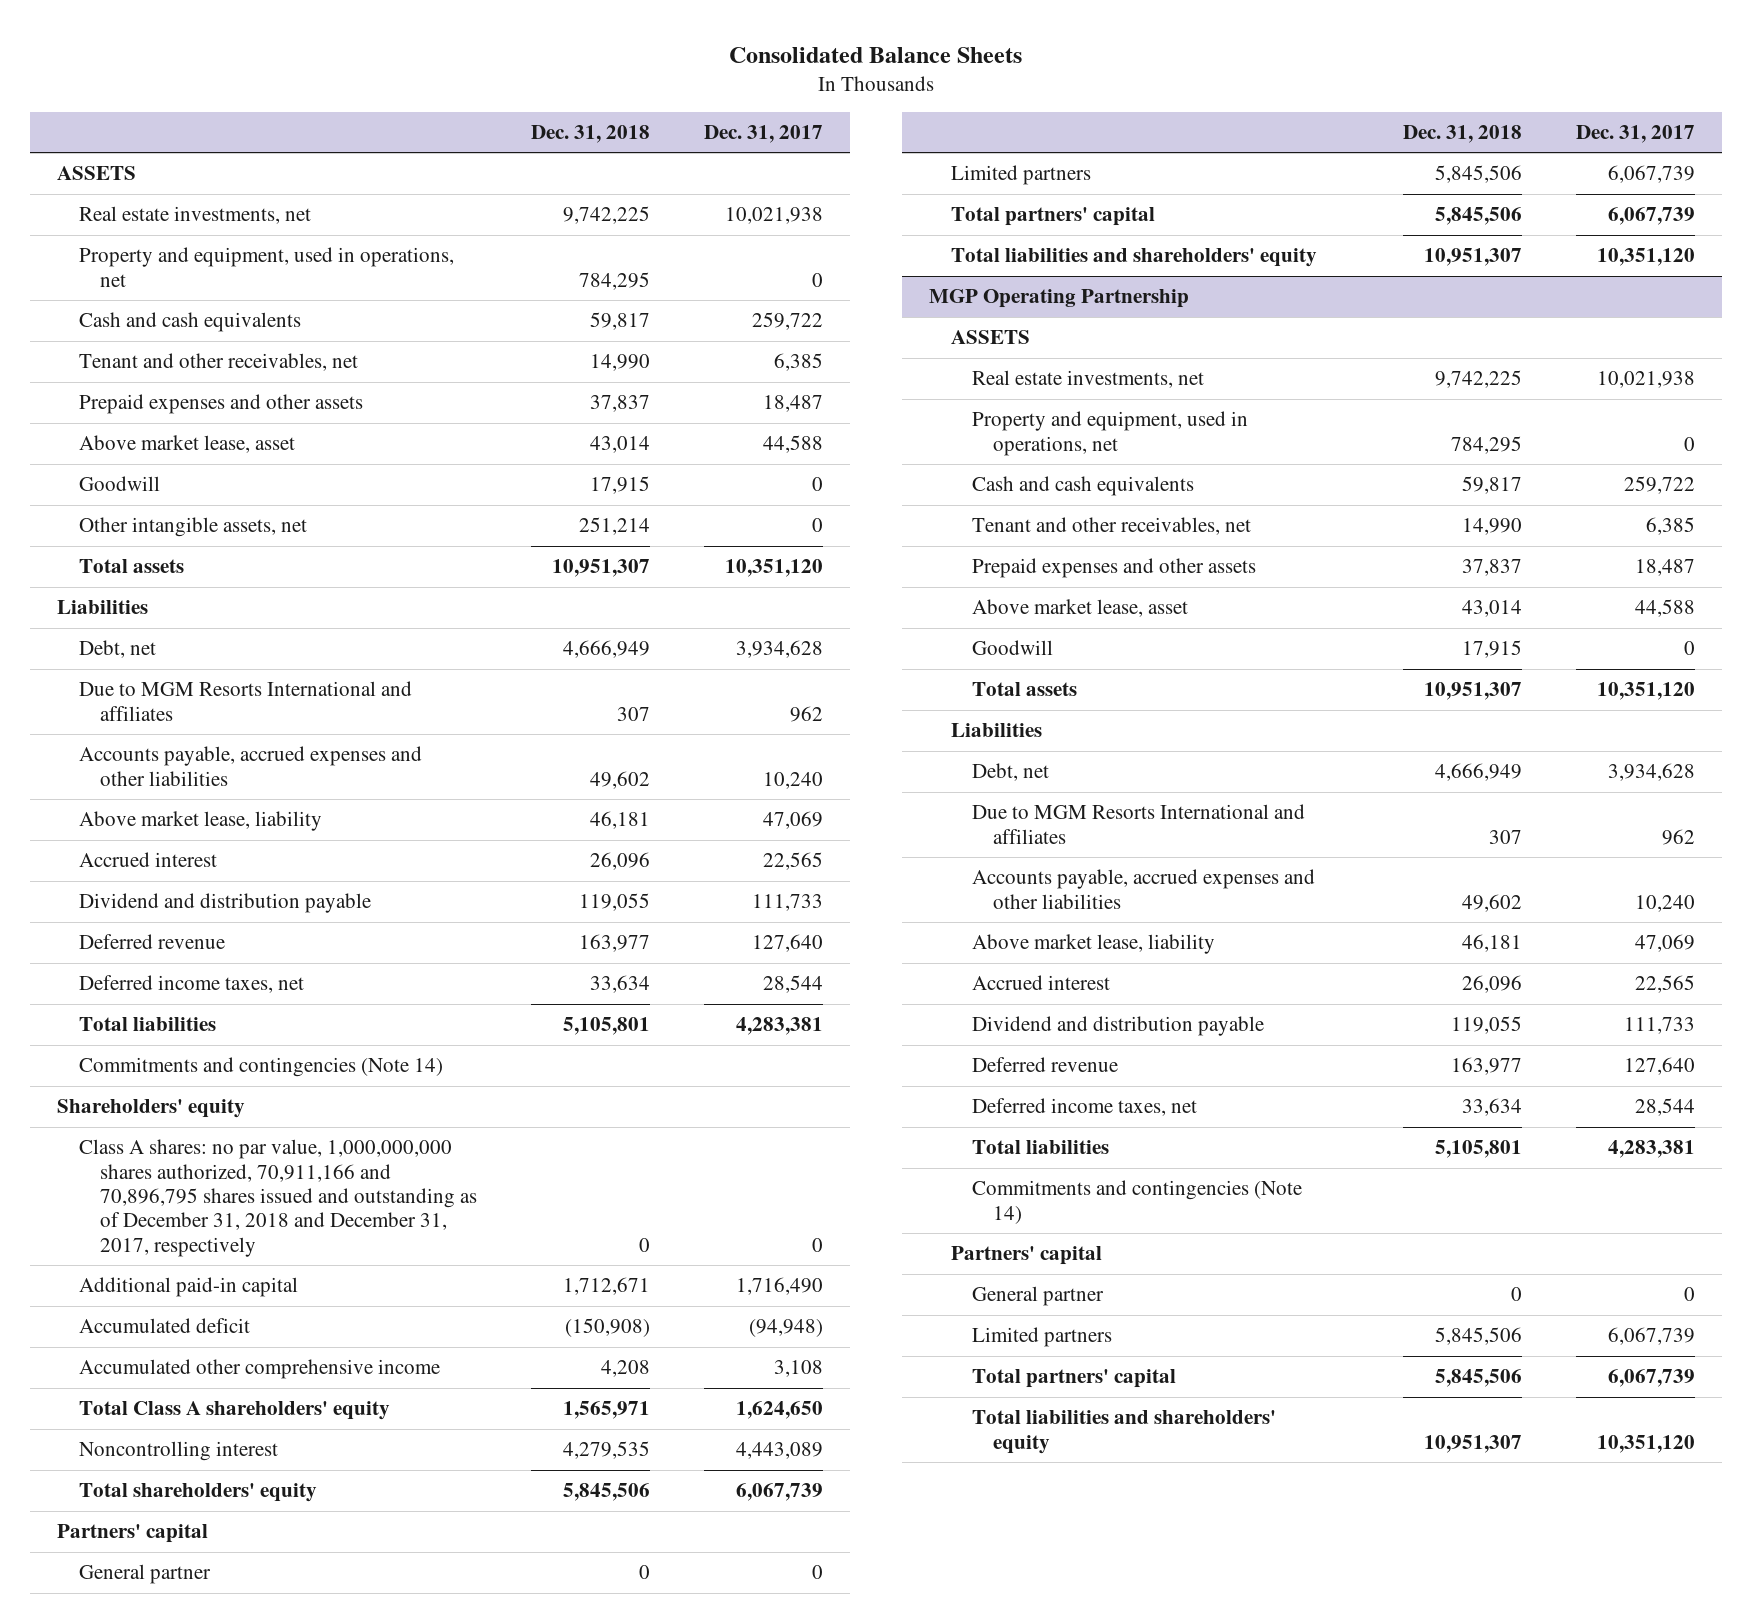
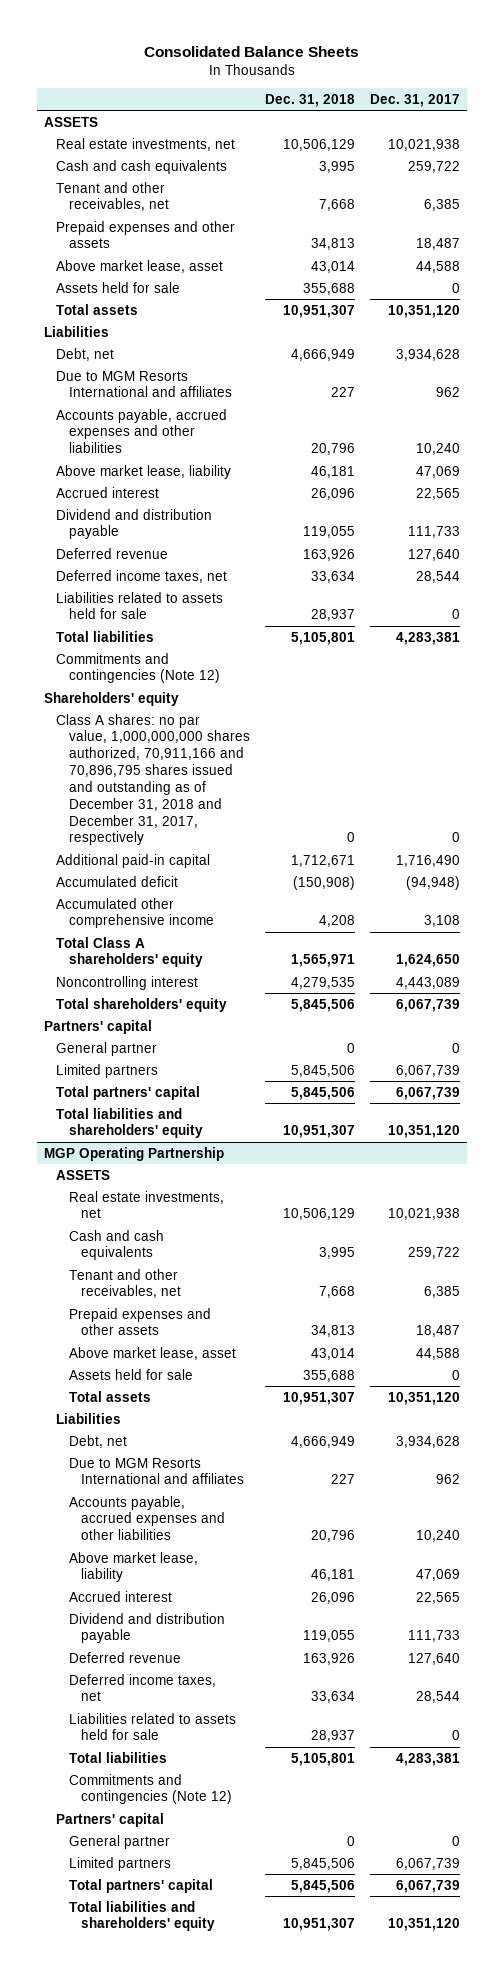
[78,247,454,287] Property and equipment, used in operations, net -> none
[562,206,650,225] 9,742,225 -> [282,138,355,151] 10,506,129
[589,312,650,331] 59,817 -> [318,160,355,173] 3,995
[589,354,650,372] 14,990 -> [318,199,355,212] 7,668
[589,395,650,413] 37,837 -> [310,238,355,251] 34,813
[78,476,160,492] Goodwill -> none
[78,517,307,538] Other intangible assets, net -> none
none -> [56,281,181,293] Assets held for sale
[616,706,650,721] 307 -> [330,387,355,398] 227
[589,770,650,789] 49,602 -> [310,443,355,456] 20,796
[578,934,650,953] 163,977 -> [302,548,355,561] 163,926
none -> [56,591,224,620] Liabilities related to assets held for sale
[78,1057,443,1078] Commitments and contingencies (Note 14) -> [56,652,220,684] Commitments and contingencies (Note 12)
[972,411,1249,456] Property and equipment, used in operations, net -> none
[1435,370,1523,389] 9,742,225 -> [282,1208,355,1221] 10,506,129
[1462,476,1523,495] 59,817 -> [318,1247,355,1260] 3,995
[1462,518,1523,536] 14,990 -> [318,1286,355,1299] 7,668
[1462,559,1523,577] 37,837 -> [310,1325,355,1338] 34,813
[972,640,1054,656] Goodwill -> none
none -> [68,1368,193,1380] Assets held for sale
[1489,829,1523,844] 307 -> [330,1474,355,1485] 227
[1462,893,1523,912] 49,602 -> [310,1530,355,1543] 20,796
[1451,1057,1523,1076] 163,977 -> [302,1652,355,1665] 163,926
none -> [68,1712,236,1741] Liabilities related to assets held for sale
[972,1180,1303,1224] Commitments and contingencies (Note 14) -> [68,1773,232,1805] Commitments and contingencies (Note 12)

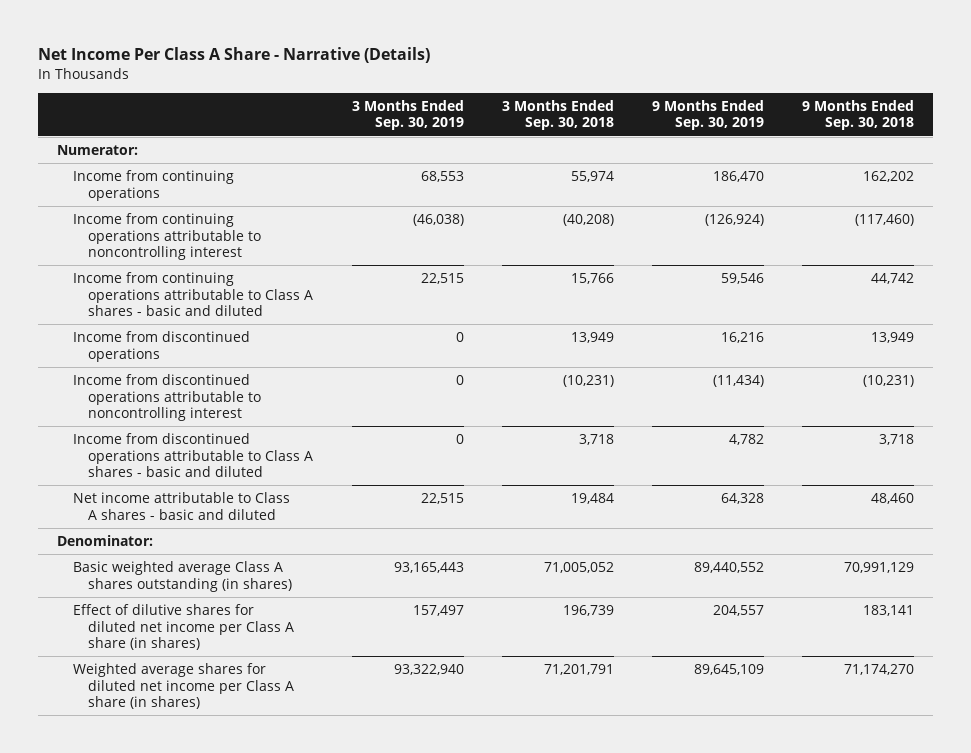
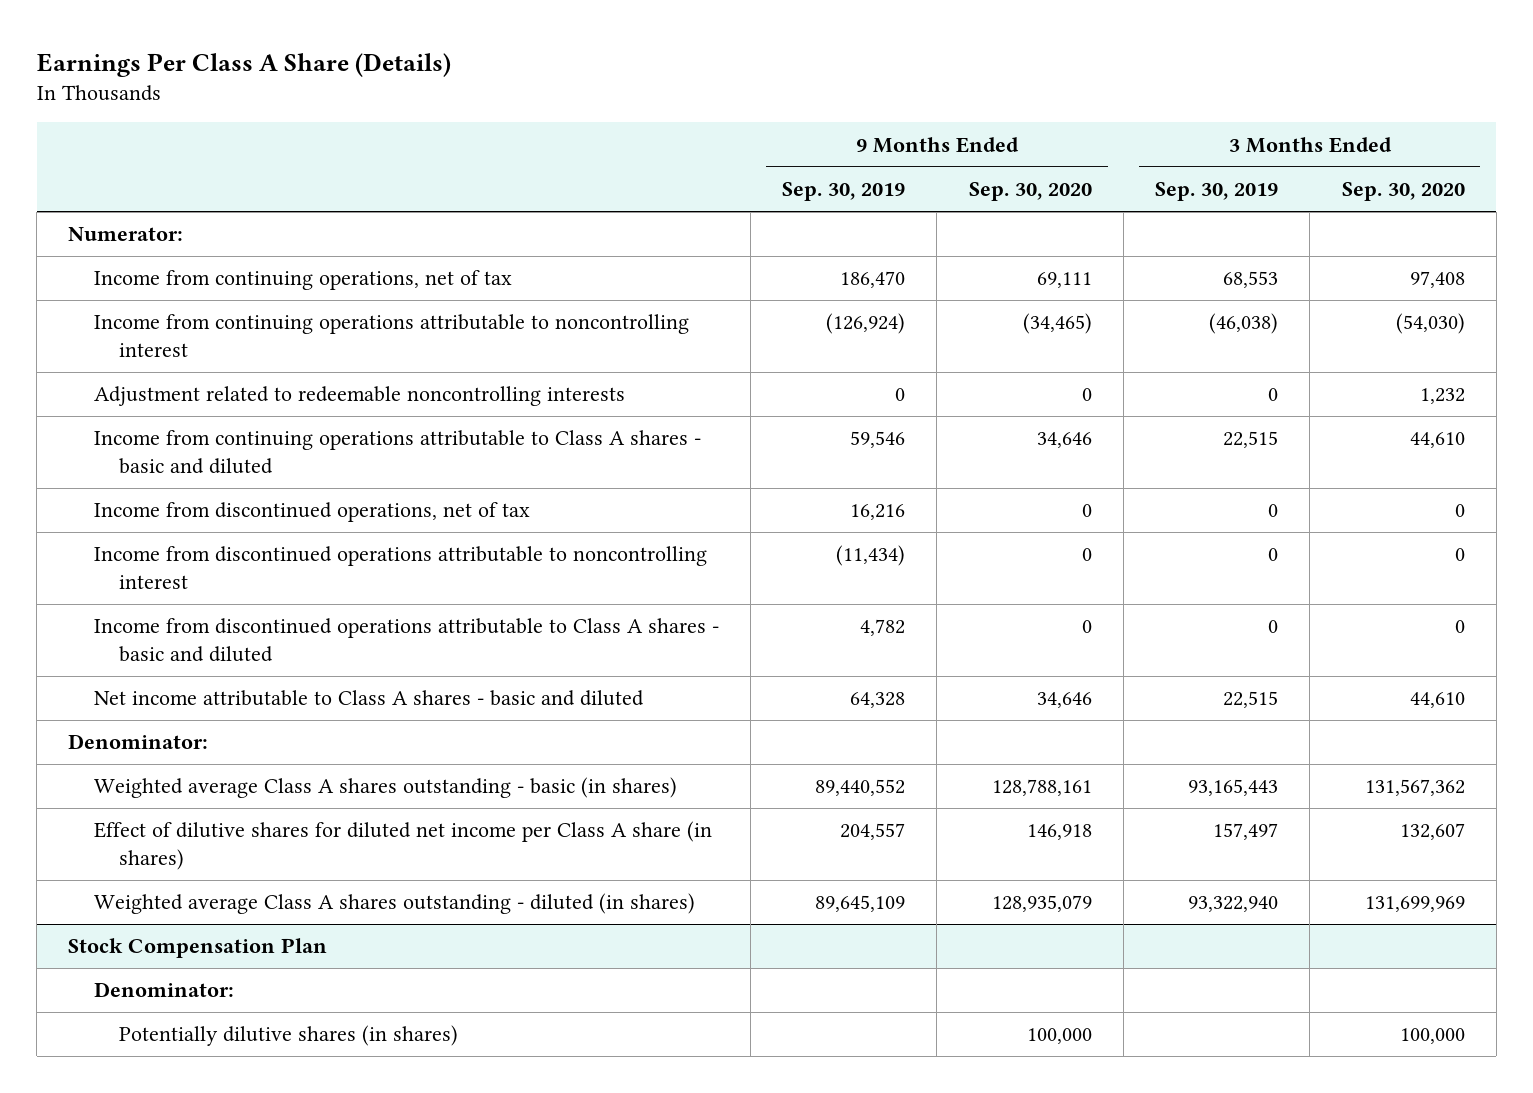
[38,46,431,63] Net Income Per Class A Share - Narrative (Details) -> [36,52,451,77] Earnings Per Class A Share (Details)
[501,99,614,131] 3 Months Ended Sep. 30, 2018 -> none
[802,99,915,131] 9 Months Ended Sep. 30, 2018 -> none
none -> [968,182,1092,202] Sep. 30, 2020
none -> [1341,182,1465,202] Sep. 30, 2020
[72,170,234,201] Income from continuing operations -> [93,270,512,291] Income from continuing operations, net of tax
none -> [93,386,625,407] Adjustment related to redeemable noncontrolling interests
[72,331,250,362] Income from discontinued operations -> [93,502,530,523] Income from discontinued operations, net of tax
[72,561,293,592] Basic weighted average Class A shares outstanding (in shares) -> [93,777,677,799] Weighted average Class A shares outstanding - basic (in shares)
[72,663,295,710] Weighted average shares for diluted net income per Class A share (in shares) -> [93,893,695,915] Weighted average Class A shares outstanding - diluted (in shares)
none -> [68,938,328,959] Stock Compensation Plan
none -> [93,982,234,998] Denominator:
none -> [119,1025,459,1047] Potentially dilutive shares (in shares)

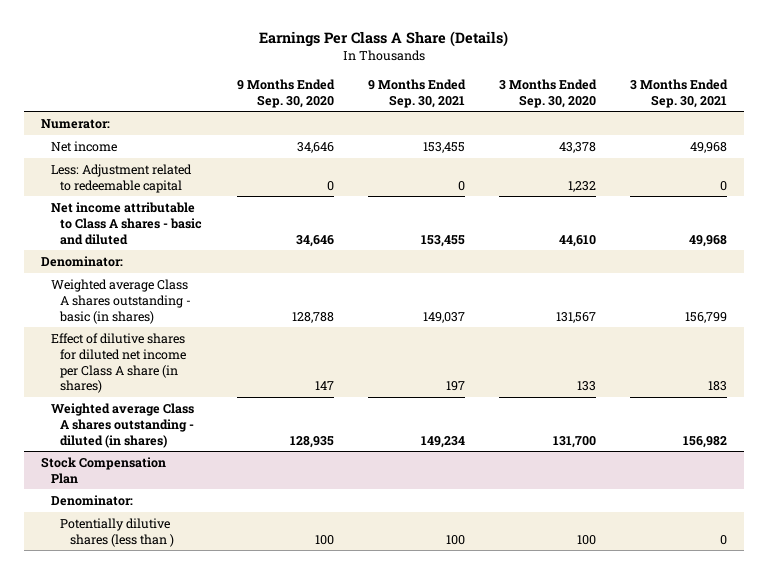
[782,182,906,202] Sep. 30, 2019 -> none
[1155,182,1279,202] Sep. 30, 2019 -> none
none -> [367,78,466,108] 9 Months Ended Sep. 30, 2021
none -> [630,78,729,108] 3 Months Ended Sep. 30, 2021
[93,270,512,291] Income from continuing operations, net of tax -> none
[93,314,689,358] Income from continuing operations attributable to noncontrolling interest -> none
[93,430,701,475] Income from continuing operations attributable to Class A shares - basic and diluted -> none
[93,502,530,523] Income from discontinued operations, net of tax -> none
[93,546,707,590] Income from discontinued operations attributable to noncontrolling interest -> none
[93,618,719,663] Income from discontinued operations attributable to Class A shares - basic and diluted -> none
none -> [50,140,117,152] Net income
[93,386,625,407] Adjustment related to redeemable noncontrolling interests -> [50,163,192,193] Less: Adjustment related to redeemable capital
[991,779,1092,797] 128,788,161 -> [291,311,334,323] 128,788
[1364,779,1465,797] 131,567,362 -> [555,311,596,323] 131,567
[1026,824,1092,841] 146,918 -> [314,381,334,391] 147
[1399,823,1465,841] 132,607 -> [576,381,596,392] 133
[991,895,1092,913] 128,935,079 -> [289,435,334,448] 128,935
[1364,896,1465,913] 131,699,969 -> [552,435,596,448] 131,700
[119,1025,459,1047] Potentially dilutive shares (in shares) -> [60,517,175,547] Potentially dilutive shares (less than )
[1026,1028,1092,1045] 100,000 -> [314,534,334,545] 100
[1399,1028,1465,1045] 100,000 -> [576,534,596,545] 100

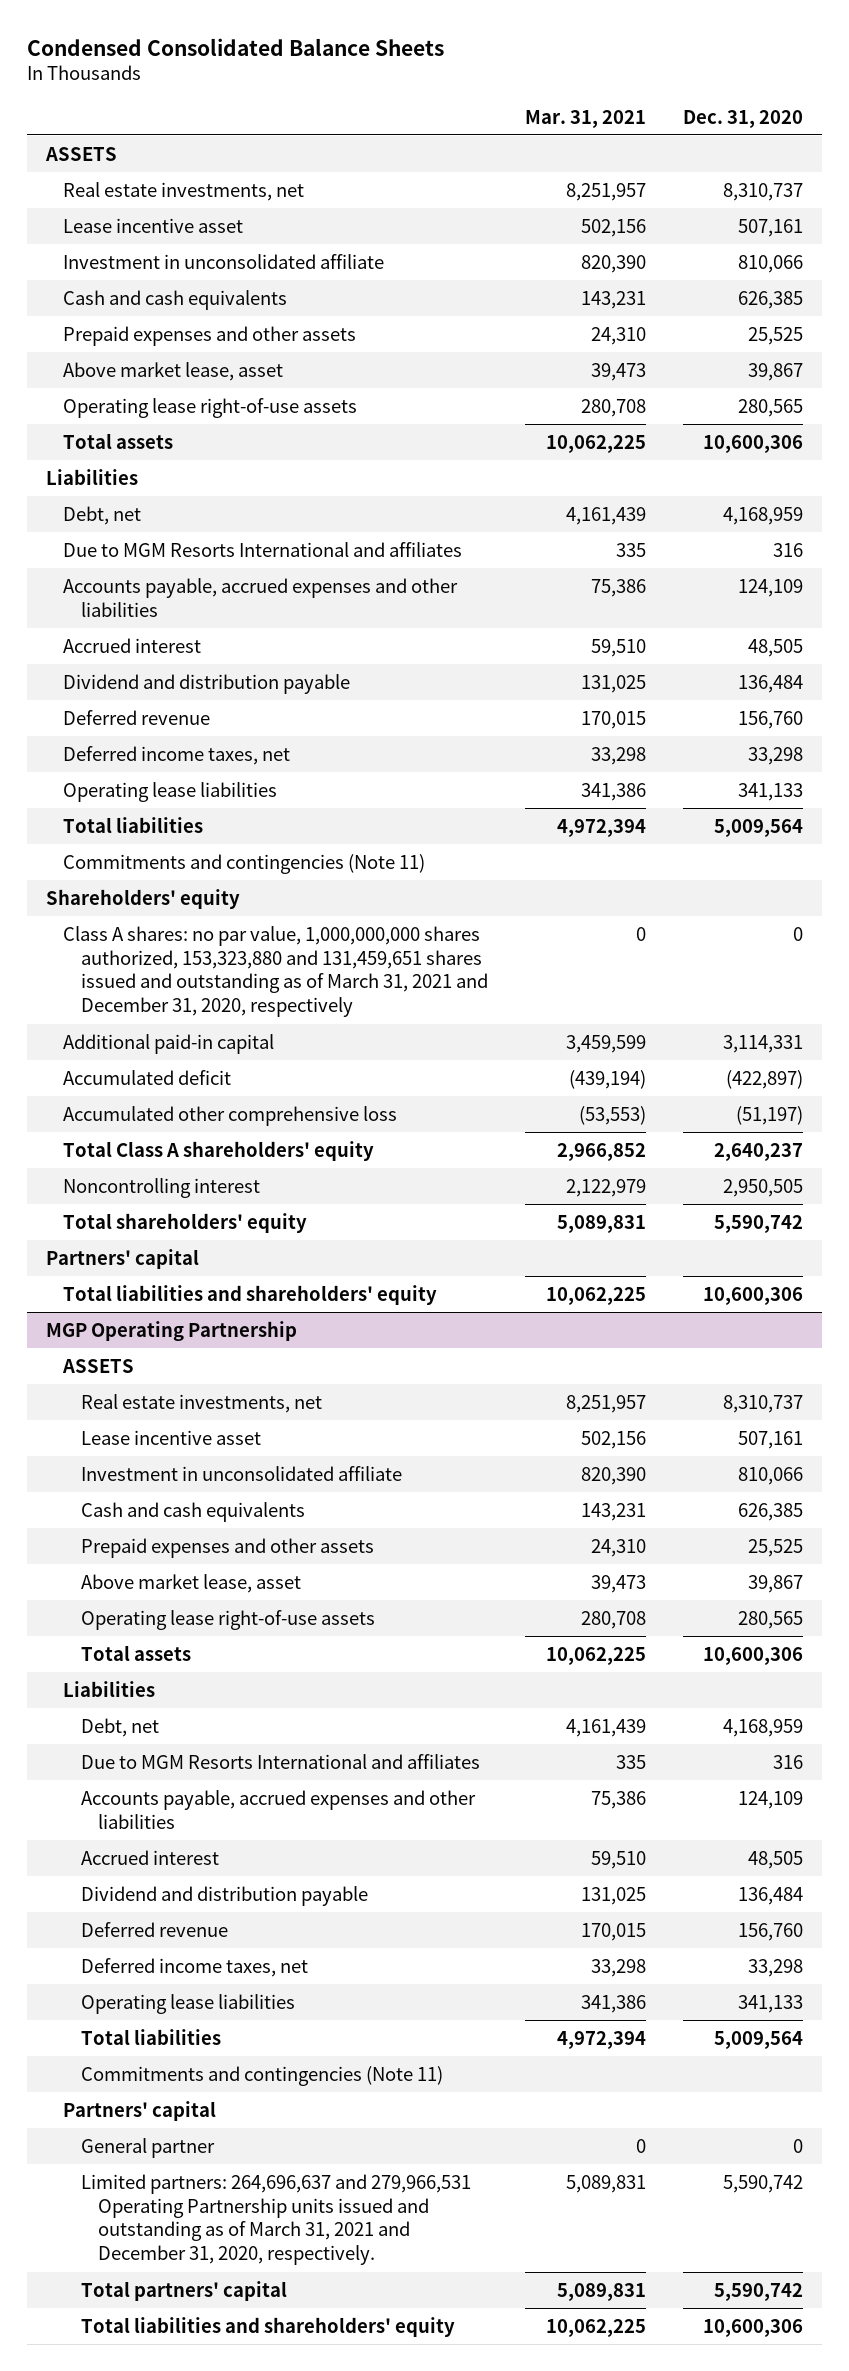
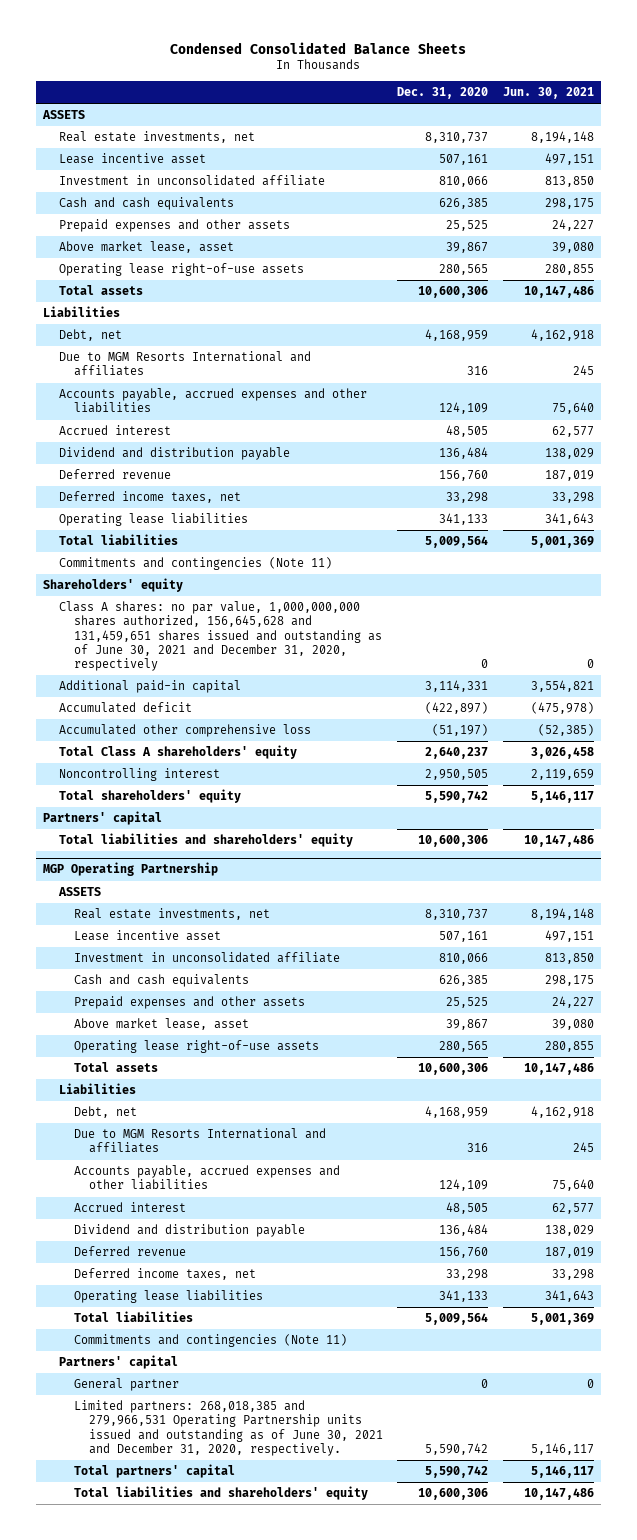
[524,109,646,128] Mar. 31, 2021 -> none
none -> [502,86,594,99] Jun. 30, 2021
[63,925,488,1018] Class A shares: no par value, 1,000,000,000 shares authorized, 153,323,880 and 131,459,651 shares issued and outstanding as of March 31, 2021 and December 31, 2020, respectively -> [58,601,382,672] Class A shares: no par value, 1,000,000,000 shares authorized, 156,645,628 and 131,459,651 shares issued and outstanding as of June 30, 2021 and December 31, 2020, respectively
[80,2173,471,2266] Limited partners: 264,696,637 and 279,966,531 Operating Partnership units issued and outstanding as of March 31, 2021 and December 31, 2020, respectively. -> [73,1400,384,1457] Limited partners: 268,018,385 and 279,966,531 Operating Partnership units issued and outstanding as of June 30, 2021 and December 31, 2020, respectively.

